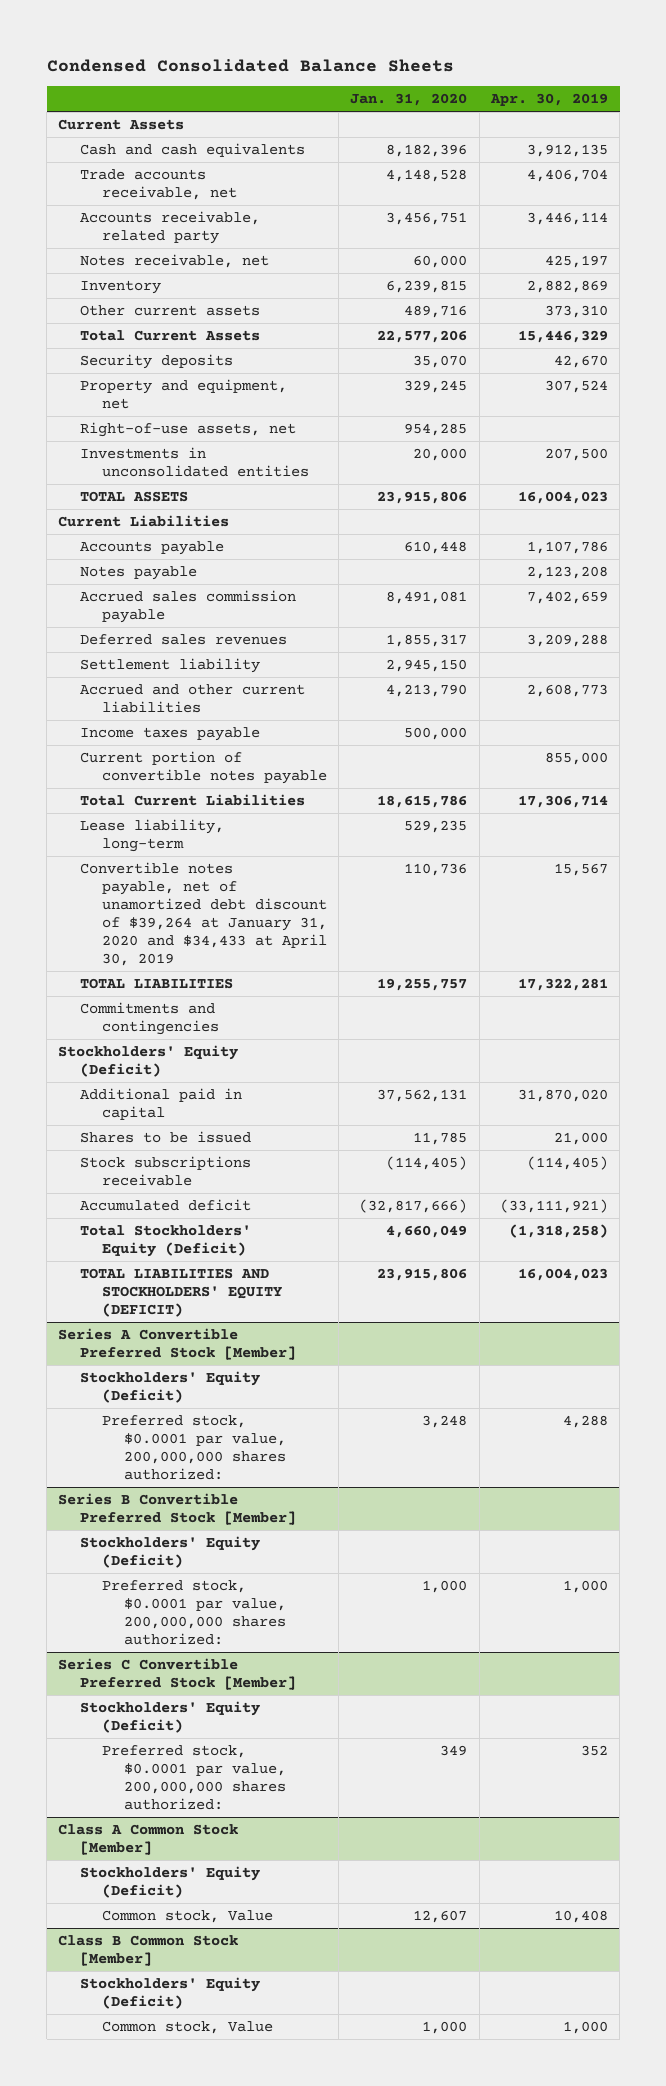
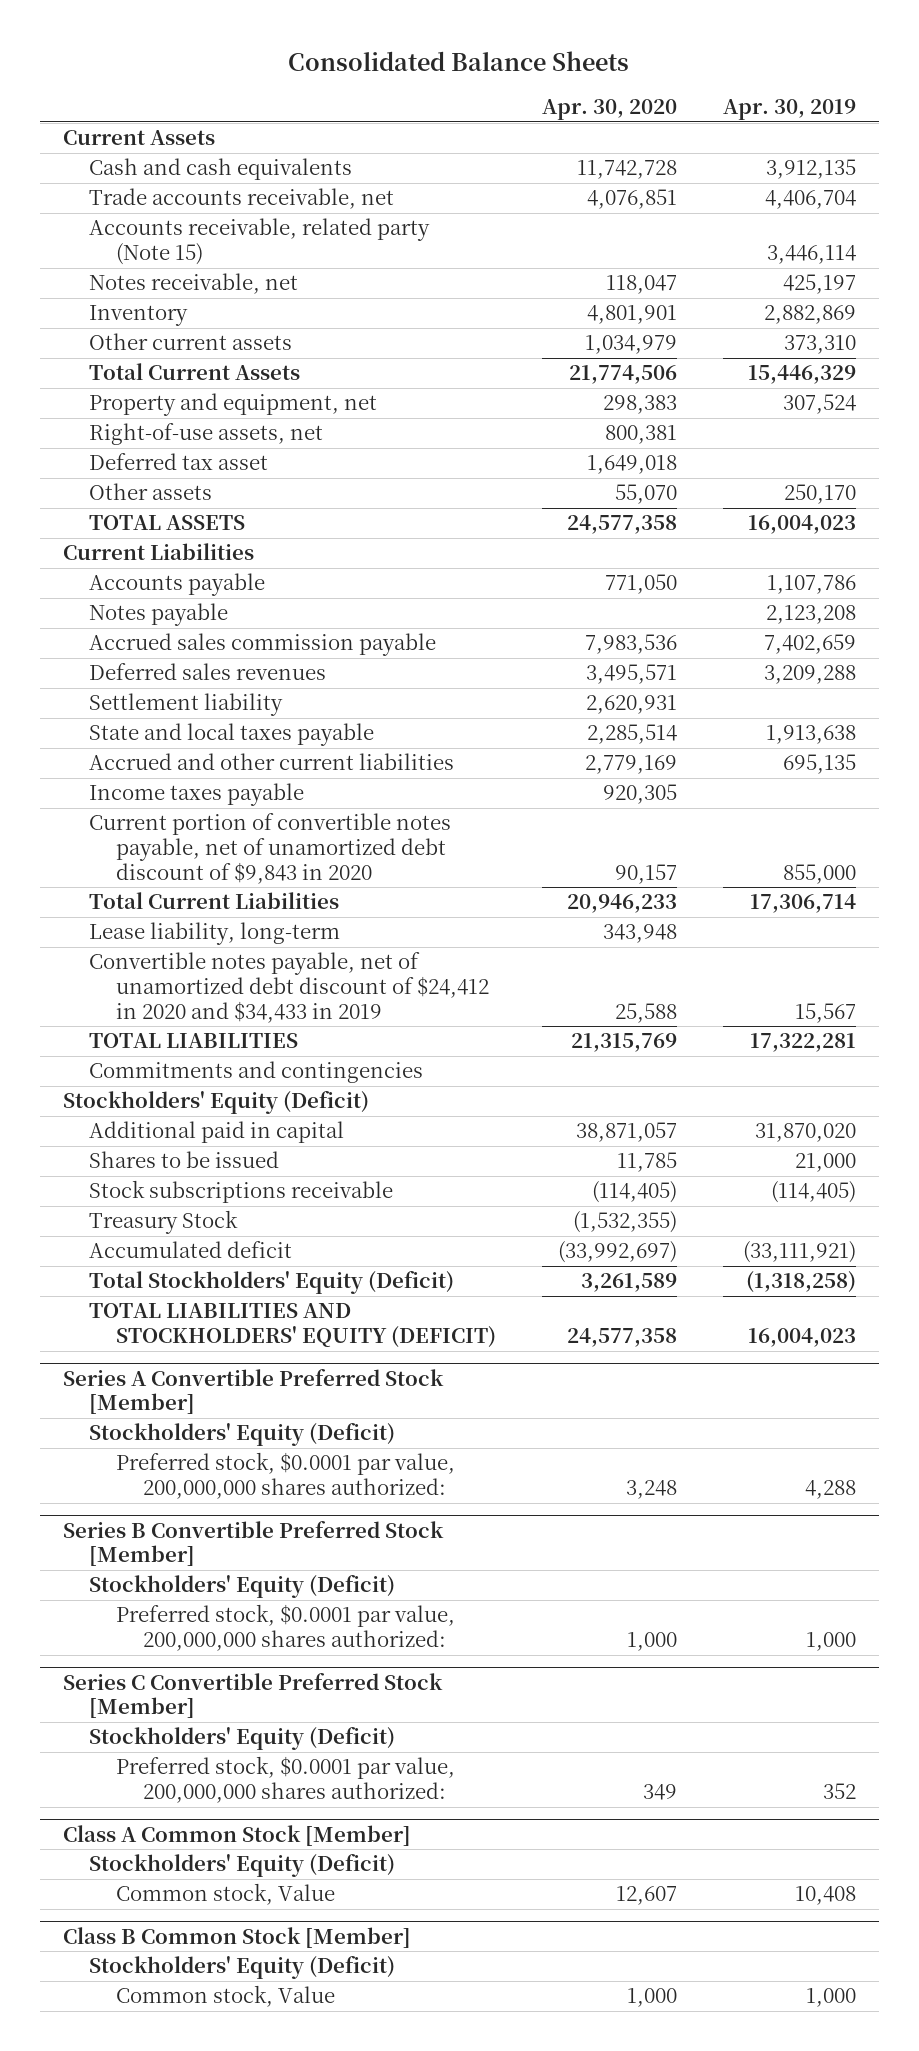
[46,58,454,72] Condensed Consolidated Balance Sheets -> [288,51,630,72] Consolidated Balance Sheets
[350,93,468,107] Jan. 31, 2020 -> none
none -> [542,99,678,121] Apr. 30, 2020
[80,211,261,245] Accounts receivable, related party -> [89,218,431,266] Accounts receivable, related party (Note 15)
[80,354,234,370] Security deposits -> none
[80,447,309,478] Investments in unconsolidated entities -> none
none -> [89,453,269,471] Deferred tax asset
none -> [89,483,213,501] Other assets
none -> [89,723,375,747] State and local taxes payable
[526,684,608,698] 2,608,773 -> [782,754,856,775] 695,135
[80,751,327,785] Current portion of convertible notes payable -> [89,813,452,884] Current portion of convertible notes payable, net of unamortized debt discount of $9,843 in 2020
[80,862,327,966] Convertible notes payable, net of unamortized debt discount of $39,264 at January 31, 2020 and $34,433 at April 30, 2019 -> [89,952,490,1023] Convertible notes payable, net of unamortized debt discount of $24,412 in 2020 and $34,433 in 2019
none -> [89,1210,239,1235] Treasury Stock

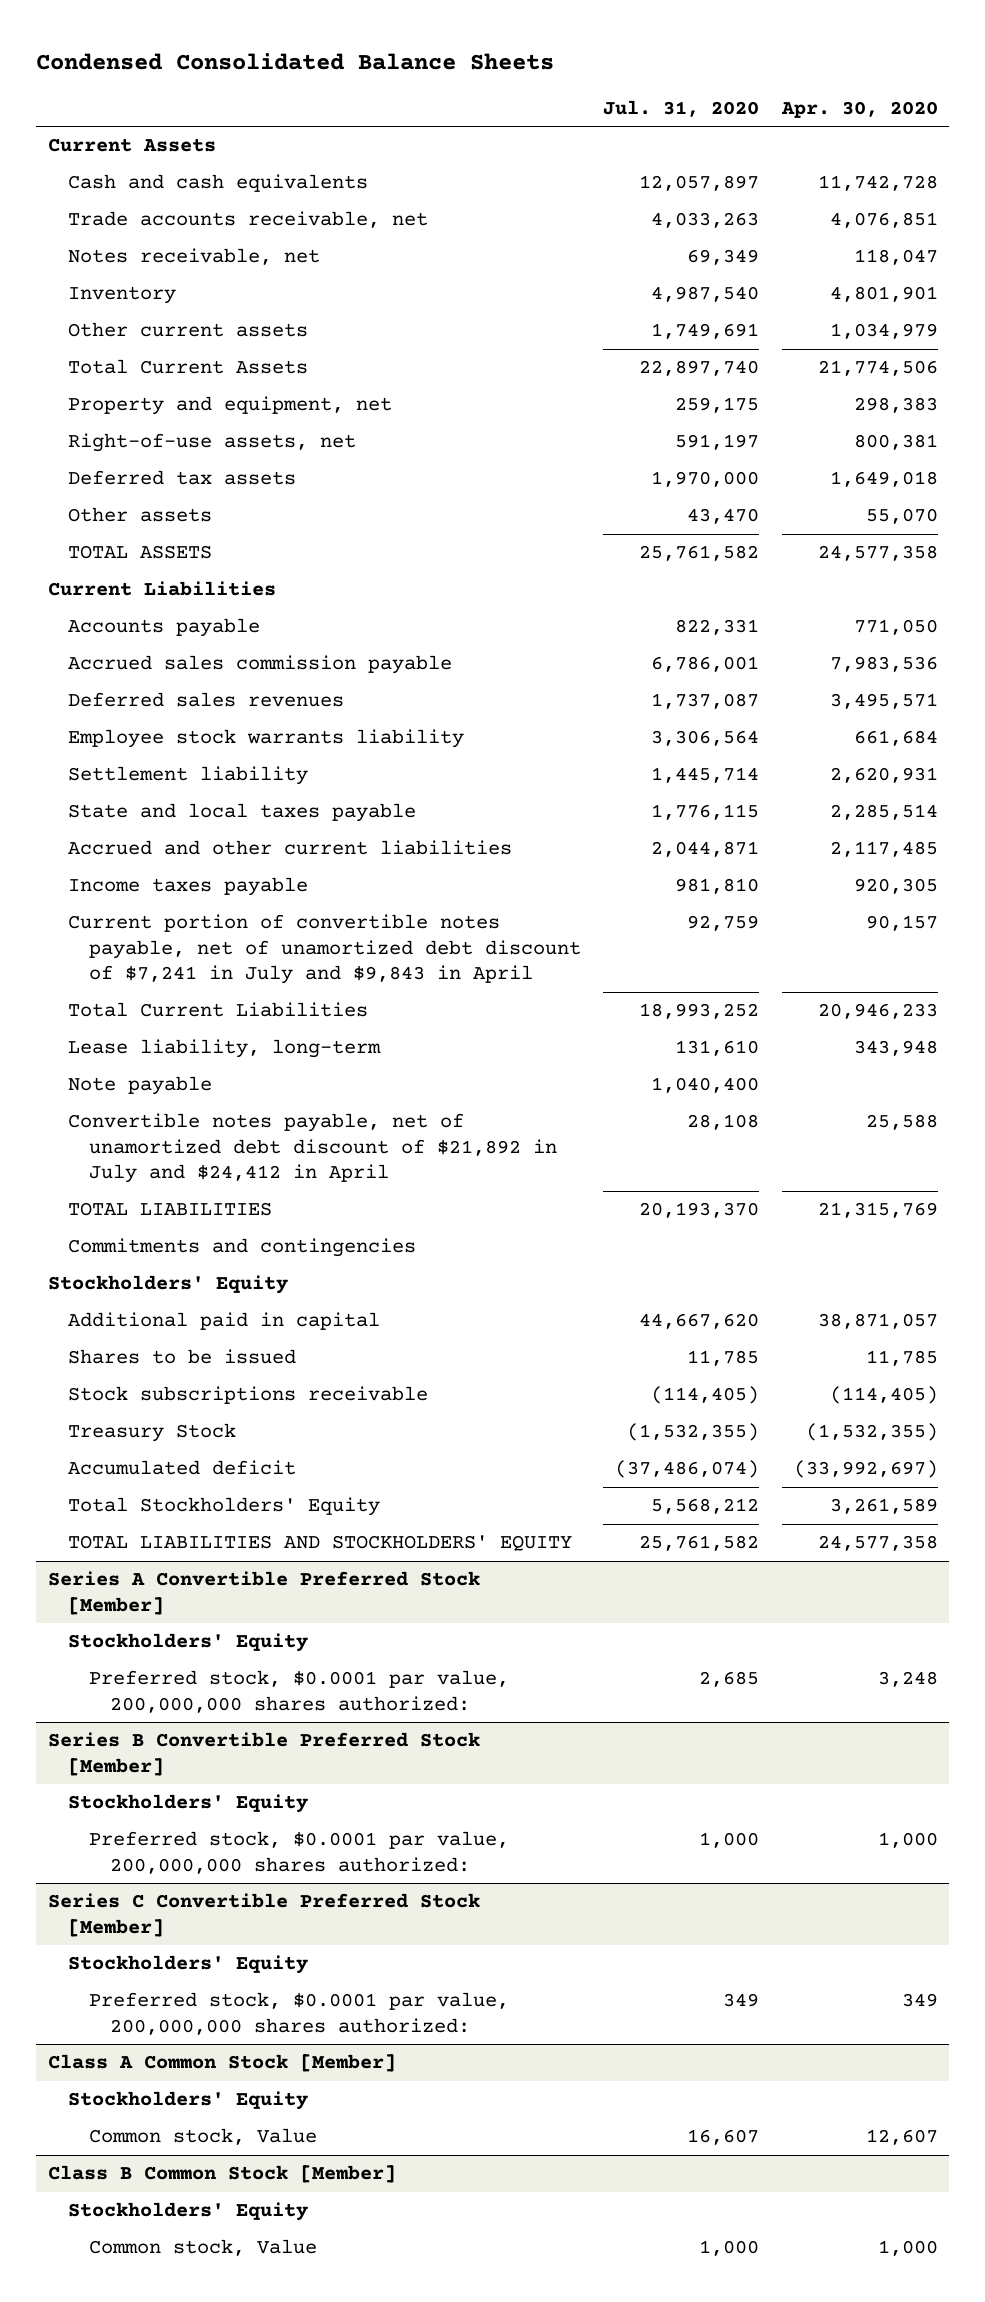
[288,51,630,72] Consolidated Balance Sheets -> [36,52,555,70] Condensed Consolidated Balance Sheets
[722,99,856,121] Apr. 30, 2019 -> none
none -> [603,99,760,117] Jul. 31, 2020
[89,218,431,266] Accounts receivable, related party (Note 15) -> none
[89,453,269,471] Deferred tax asset -> [68,470,297,486] Deferred tax assets
[89,603,229,627] Notes payable -> none
none -> [68,729,465,749] Employee stock warrants liability
[585,755,678,775] 2,779,169 -> [829,841,938,858] 2,117,485
[89,813,452,884] Current portion of convertible notes payable, net of unamortized debt discount of $9,843 in 2020 -> [68,914,582,985] Current portion of convertible notes payable, net of unamortized debt discount of $7,241 in July and $9,843 in April
none -> [68,1076,213,1096] Note payable
[89,952,490,1023] Convertible notes payable, net of unamortized debt discount of $24,412 in 2020 and $34,433 in 2019 -> [68,1113,558,1184] Convertible notes payable, net of unamortized debt discount of $21,892 in July and $24,412 in April
[62,1091,369,1115] Stockholders' Equity (Deficit) -> [47,1275,288,1295] Stockholders' Equity
[89,1271,455,1295] Total Stockholders' Equity (Deficit) -> [68,1497,381,1517] Total Stockholders' Equity
[89,1303,497,1349] TOTAL LIABILITIES AND STOCKHOLDERS' EQUITY (DEFICIT) -> [68,1535,573,1552] TOTAL LIABILITIES AND STOCKHOLDERS' EQUITY
[89,1423,396,1447] Stockholders' Equity (Deficit) -> [68,1633,309,1653] Stockholders' Equity
[89,1575,396,1599] Stockholders' Equity (Deficit) -> [68,1794,309,1814] Stockholders' Equity
[89,1727,396,1751] Stockholders' Equity (Deficit) -> [68,1955,309,1975] Stockholders' Equity
[89,1854,396,1878] Stockholders' Equity (Deficit) -> [68,2091,309,2111] Stockholders' Equity
[89,1956,396,1980] Stockholders' Equity (Deficit) -> [68,2202,309,2222] Stockholders' Equity

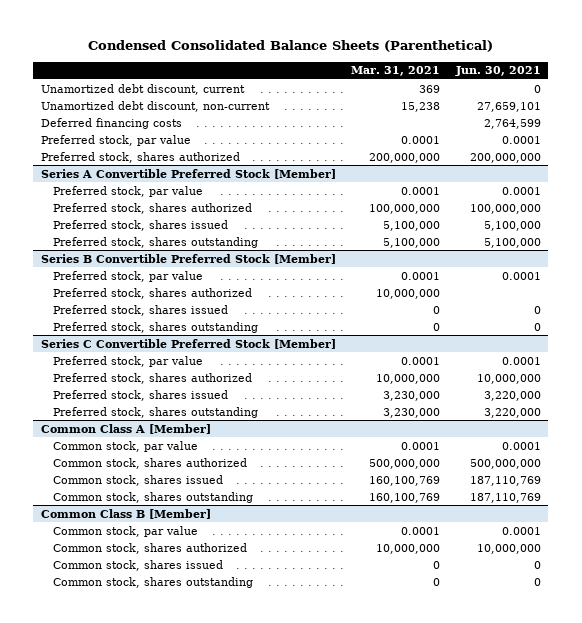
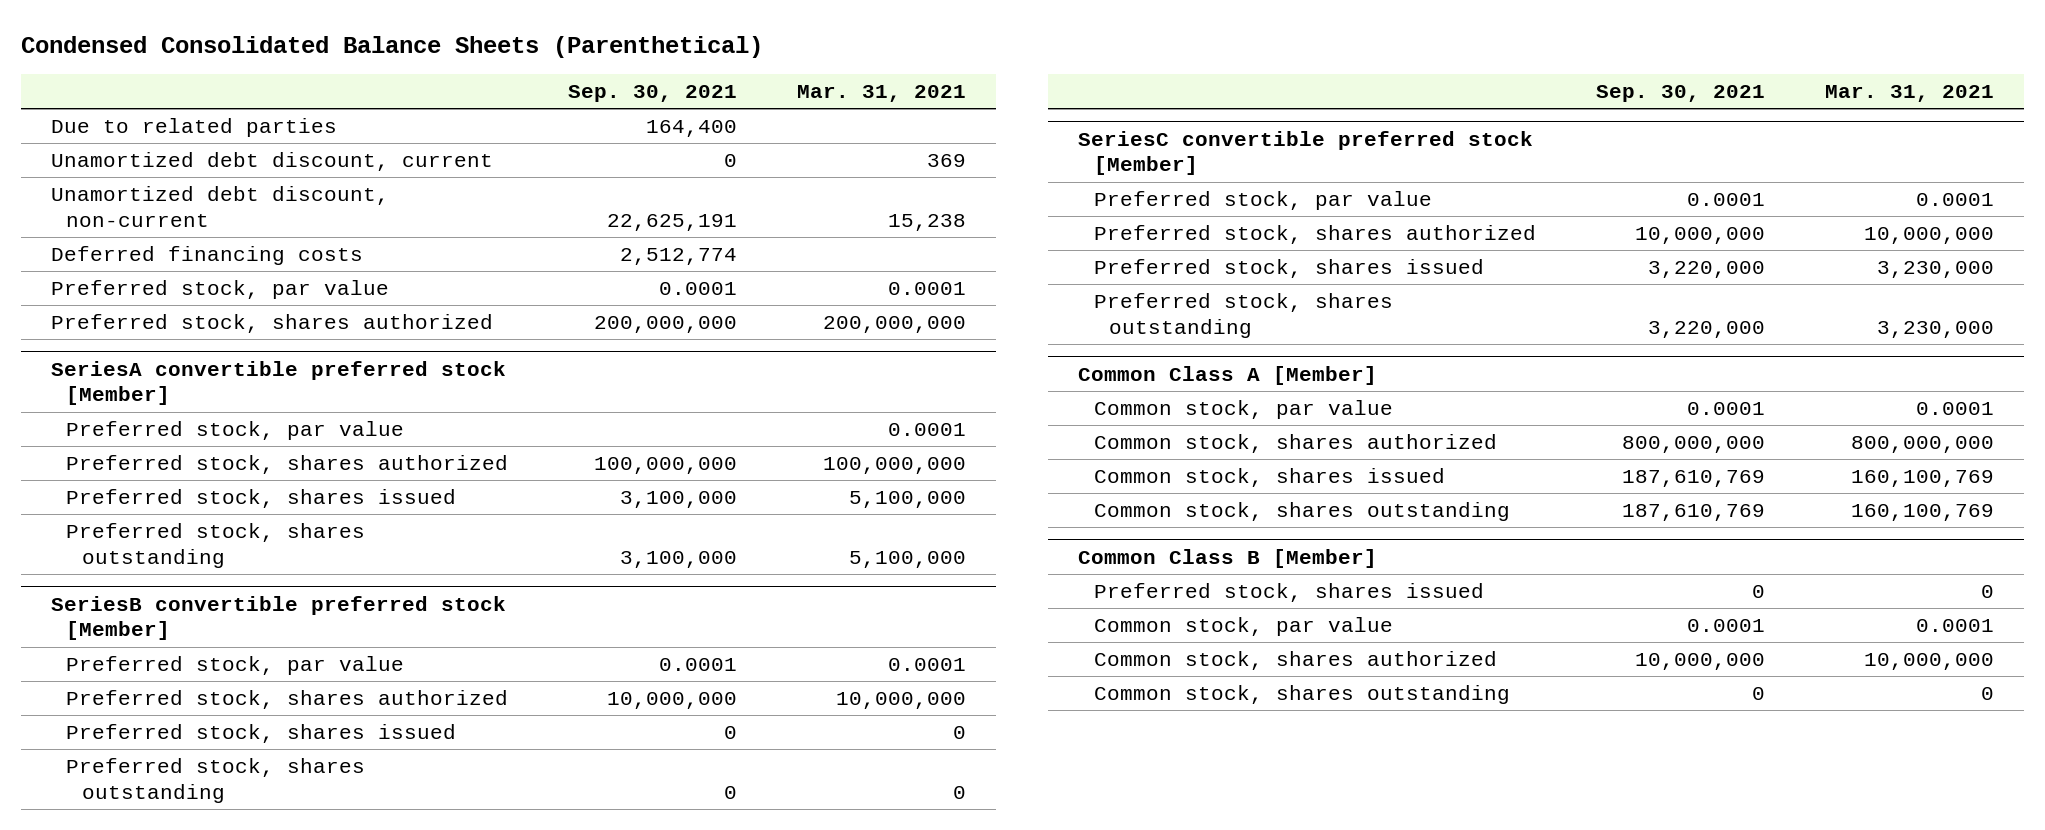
[454,66,541,77] Jun. 30, 2021 -> none
none -> [568,85,738,103] Sep. 30, 2021
none -> [50,118,337,138] Due to related parties
[41,168,337,179] Series A Convertible Preferred Stock [Member] -> [50,360,506,406] SeriesA convertible preferred stock [Member]
[41,253,337,264] Series B Convertible Preferred Stock [Member] -> [50,595,506,641] SeriesB convertible preferred stock [Member]
[41,338,337,349] Series C Convertible Preferred Stock [Member] -> [1078,130,1534,176] SeriesC convertible preferred stock [Member]
[369,458,441,469] 500,000,000 -> [1850,436,1994,454] 800,000,000
none -> [1093,583,1484,603] Preferred stock, shares issued
[52,559,223,571] Common stock, shares issued -> none

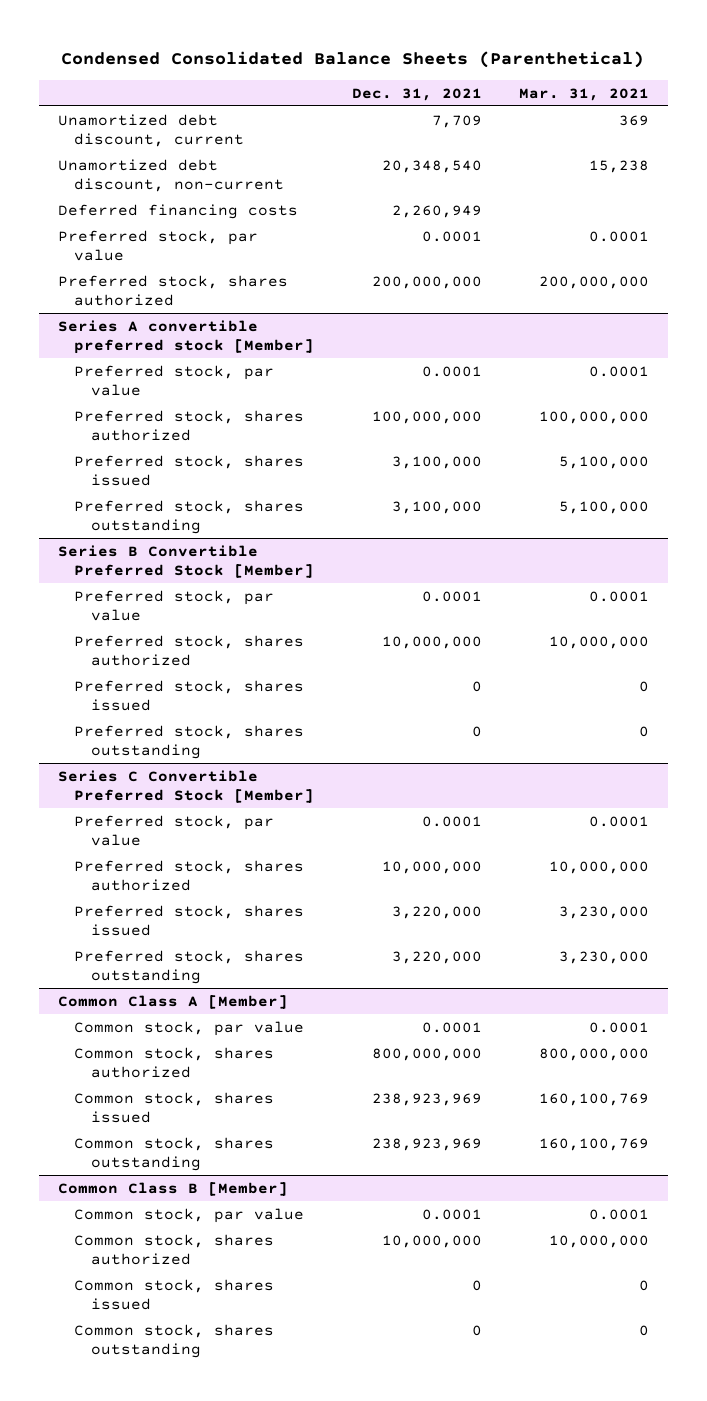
[568,85,738,103] Sep. 30, 2021 -> none
none -> [351,87,482,101] Dec. 31, 2021
[50,118,337,138] Due to related parties -> none
[50,360,506,406] SeriesA convertible preferred stock [Member] -> [57,319,315,354] Series A convertible preferred stock [Member]
[50,595,506,641] SeriesB convertible preferred stock [Member] -> [57,544,315,578] Series B Convertible Preferred Stock [Member]
[1078,130,1534,176] SeriesC convertible preferred stock [Member] -> [57,769,315,803] Series C Convertible Preferred Stock [Member]
[1093,583,1484,603] Preferred stock, shares issued -> none
none -> [74,1278,275,1310] Common stock, shares issued

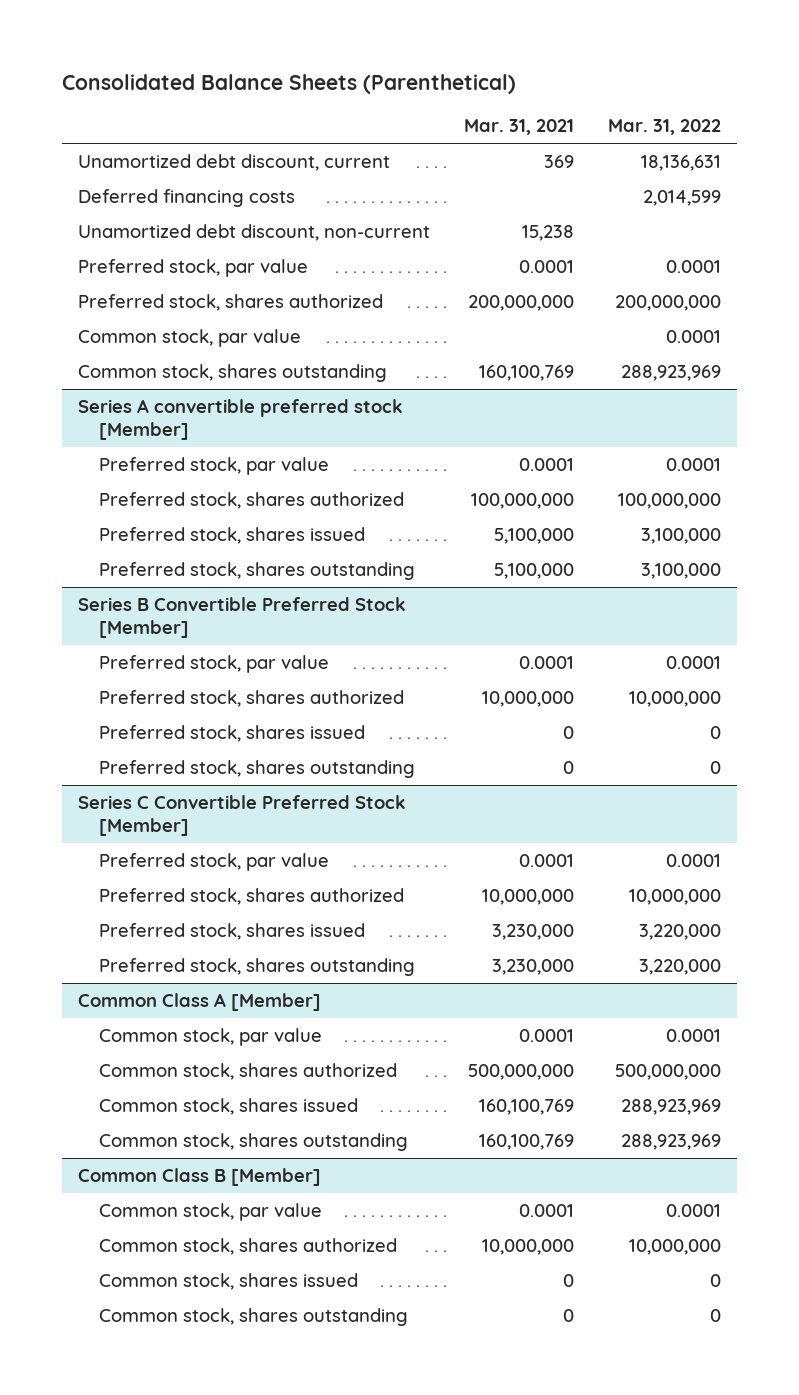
[61,50,645,68] Condensed Consolidated Balance Sheets (Parenthetical) -> [61,74,516,95] Consolidated Balance Sheets (Parenthetical)
[351,87,482,101] Dec. 31, 2021 -> none
none -> [607,119,721,136] Mar. 31, 2022
[57,158,285,192] Unamortized debt discount, non-current -> [78,223,431,241] Unamortized debt discount, non-current
none -> [78,328,302,347] Common stock, par value
none -> [78,363,388,382] Common stock, shares outstanding
[539,1047,650,1061] 800,000,000 -> [468,1063,575,1080] 500,000,000

